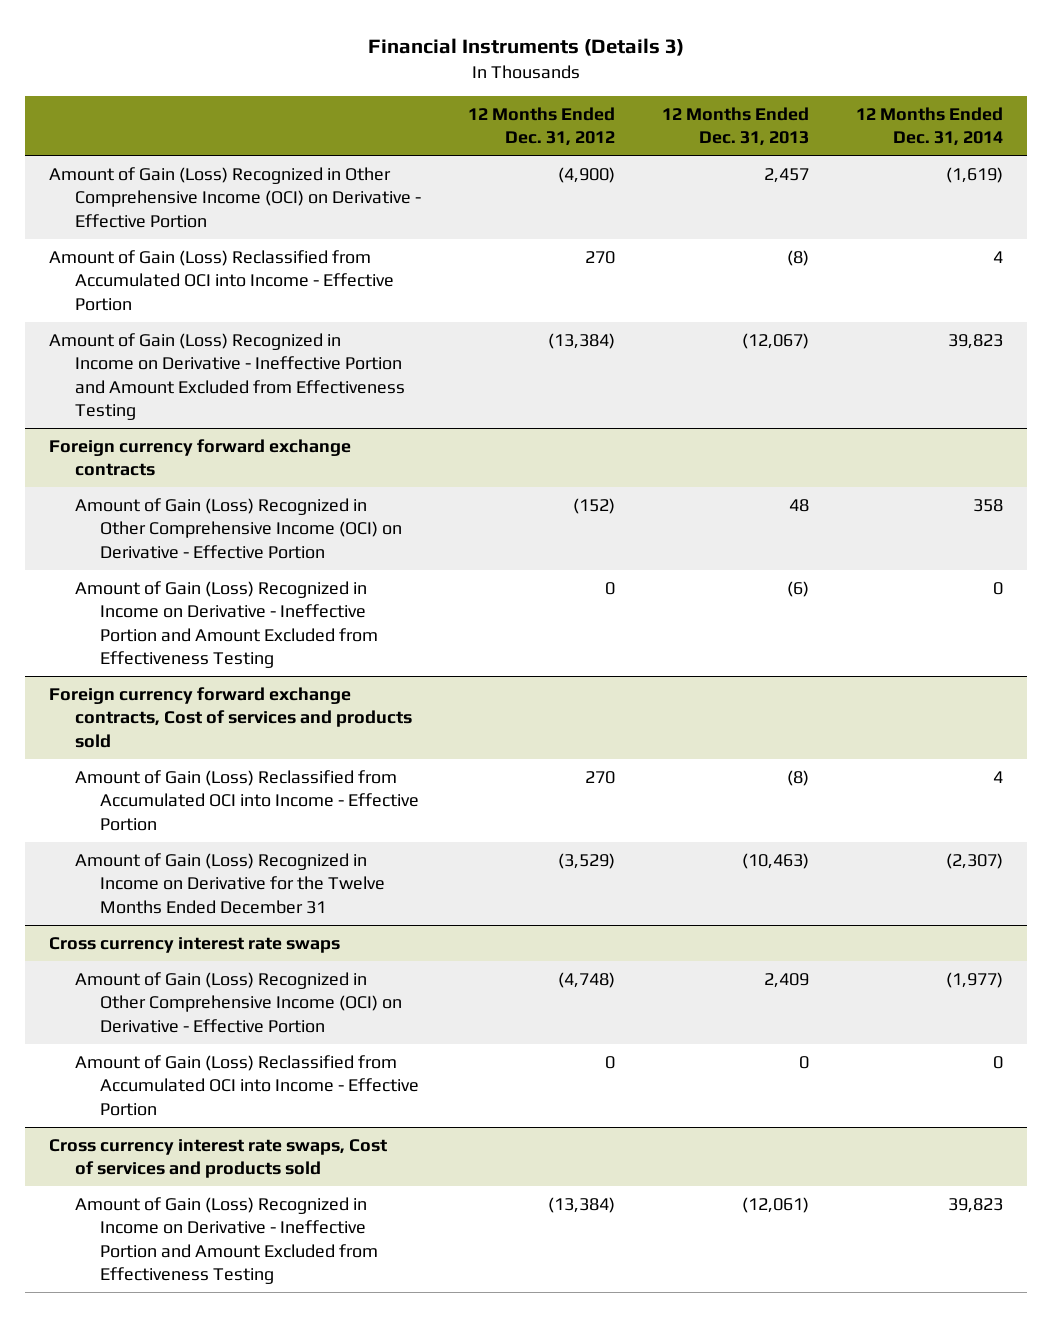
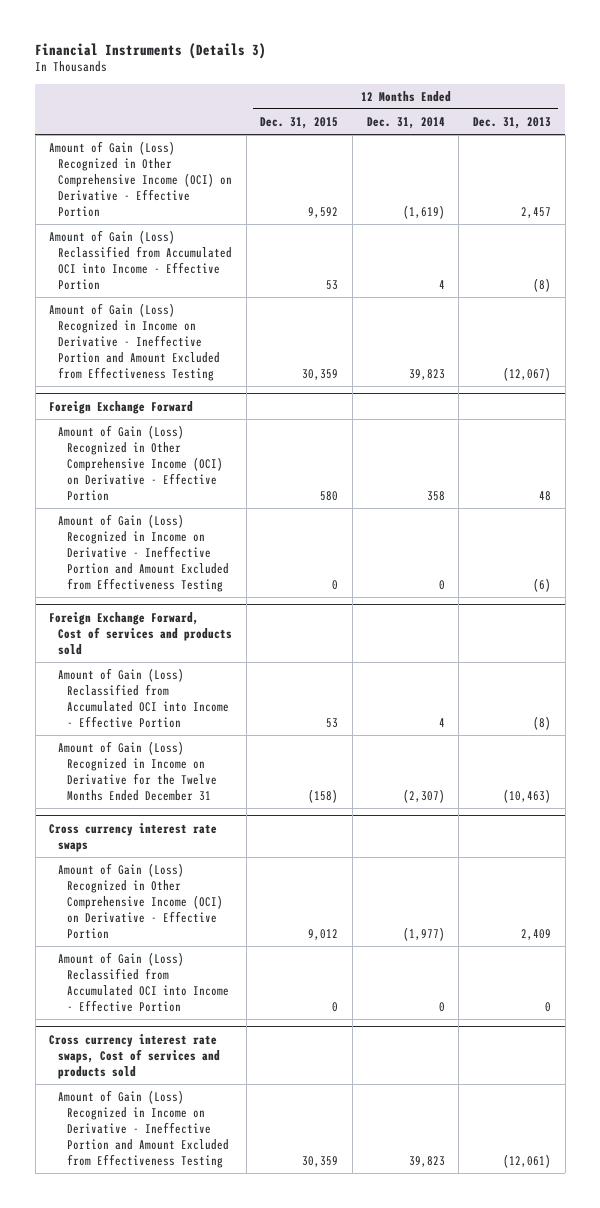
[467,106,615,146] 12 Months Ended Dec. 31, 2012 -> none
none -> [260,116,339,129] Dec. 31, 2015
[49,438,352,477] Foreign currency forward exchange contracts -> [49,400,194,414] Foreign Exchange Forward
[49,686,412,748] Foreign currency forward exchange contracts, Cost of services and products sold -> [49,611,233,655] Foreign Exchange Forward, Cost of services and products sold

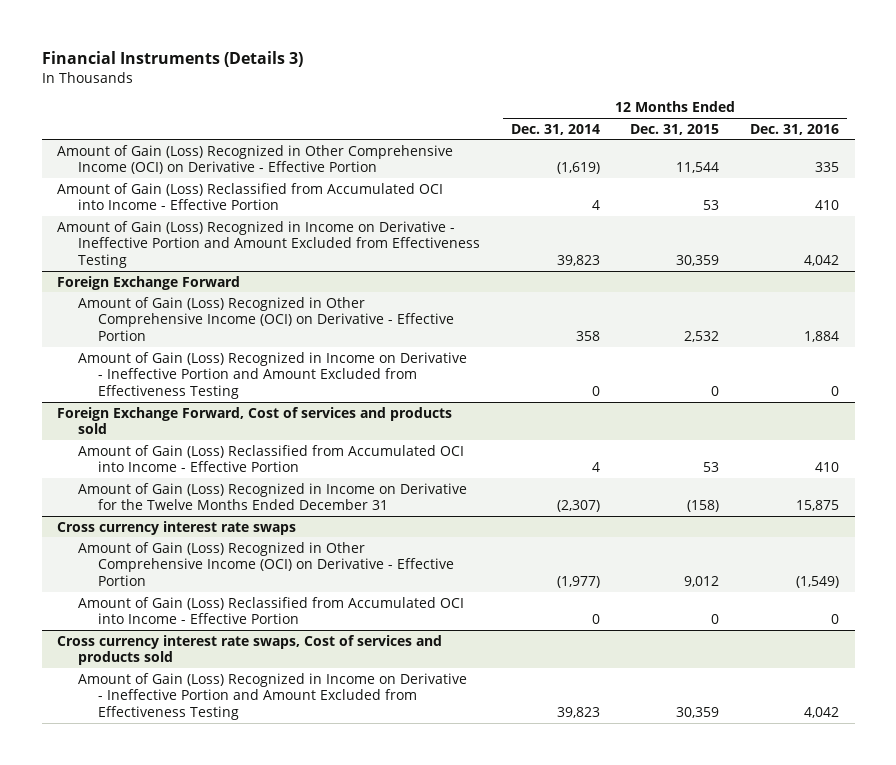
[473,116,552,129] Dec. 31, 2013 -> none
none -> [750,123,840,135] Dec. 31, 2016
[308,206,339,218] 9,592 -> [676,162,720,174] 11,544
[320,490,339,501] 580 -> [684,331,720,343] 2,532

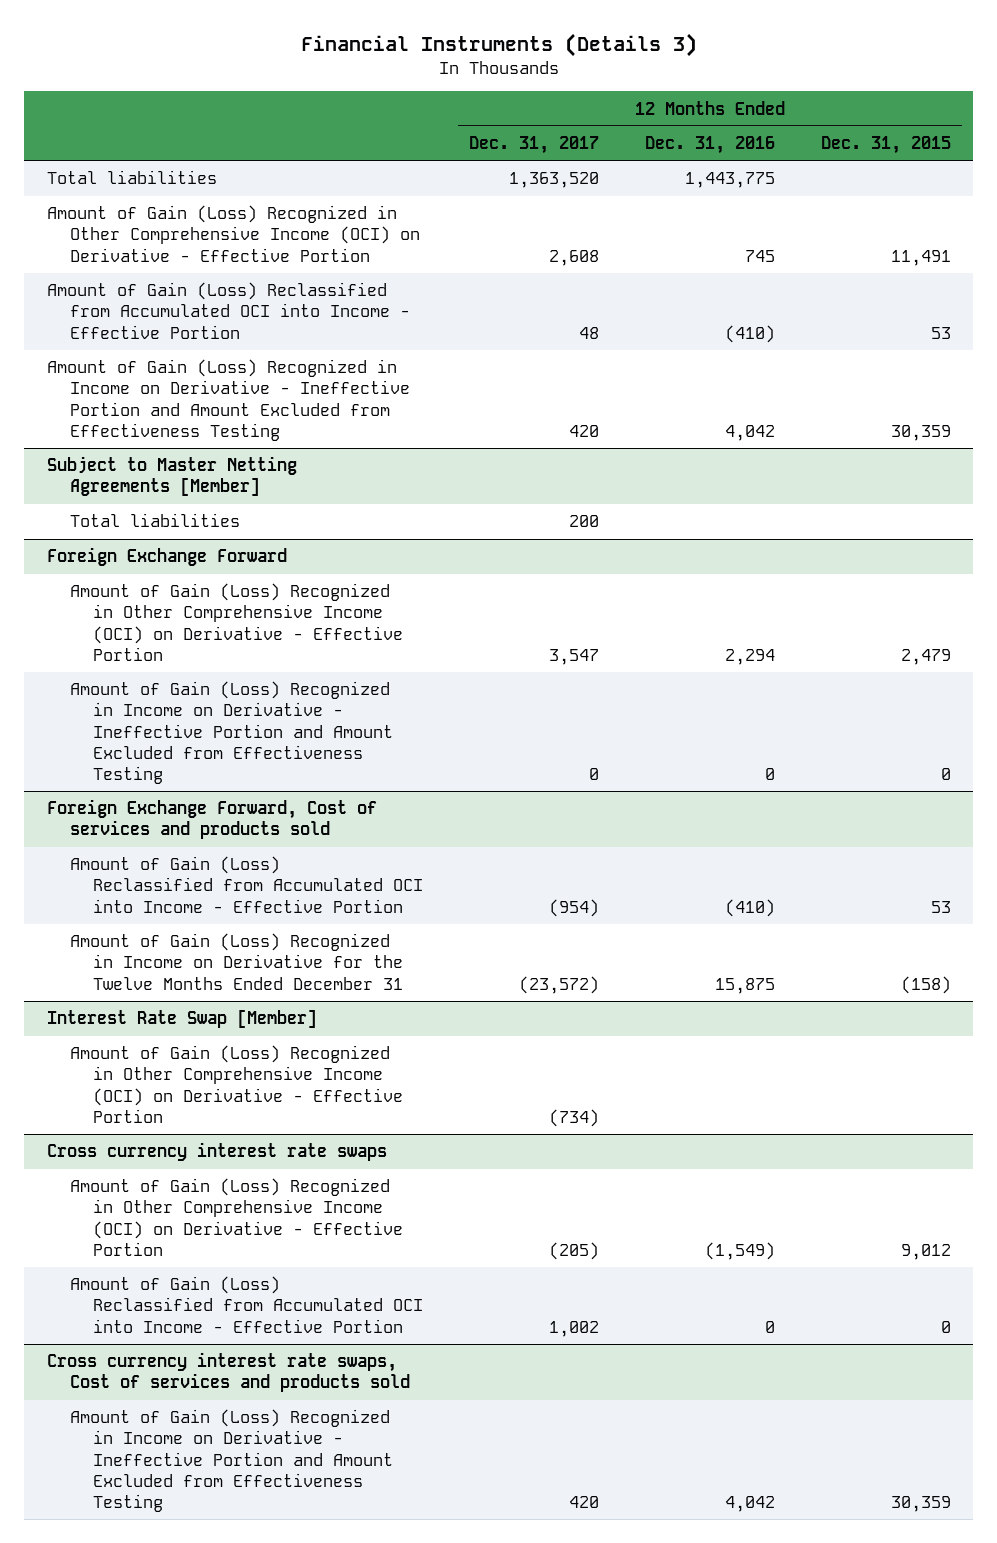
[510,123,600,135] Dec. 31, 2014 -> none
none -> [469,136,600,155] Dec. 31, 2017
none -> [46,170,217,185] Total liabilities
[676,162,720,174] 11,544 -> [890,249,951,266] 11,491
[815,162,840,173] 335 -> [744,249,775,262] 745
[815,200,840,211] 410 -> [724,324,775,343] (410)
none -> [46,456,297,497] Subject to Master Netting Agreements [Member]
none -> [70,513,241,528] Total liabilities
[684,331,720,343] 2,532 -> [900,648,951,665] 2,479
[804,331,840,343] 1,884 -> [724,648,775,665] 2,294
[815,462,840,473] 410 -> [724,898,775,917] (410)
none -> [46,1009,317,1029] Interest Rate Swap [Member]
none -> [70,1045,404,1123] Amount of Gain (Loss) Recognized in Other Comprehensive Income (OCI) on Derivative - Effective Portion

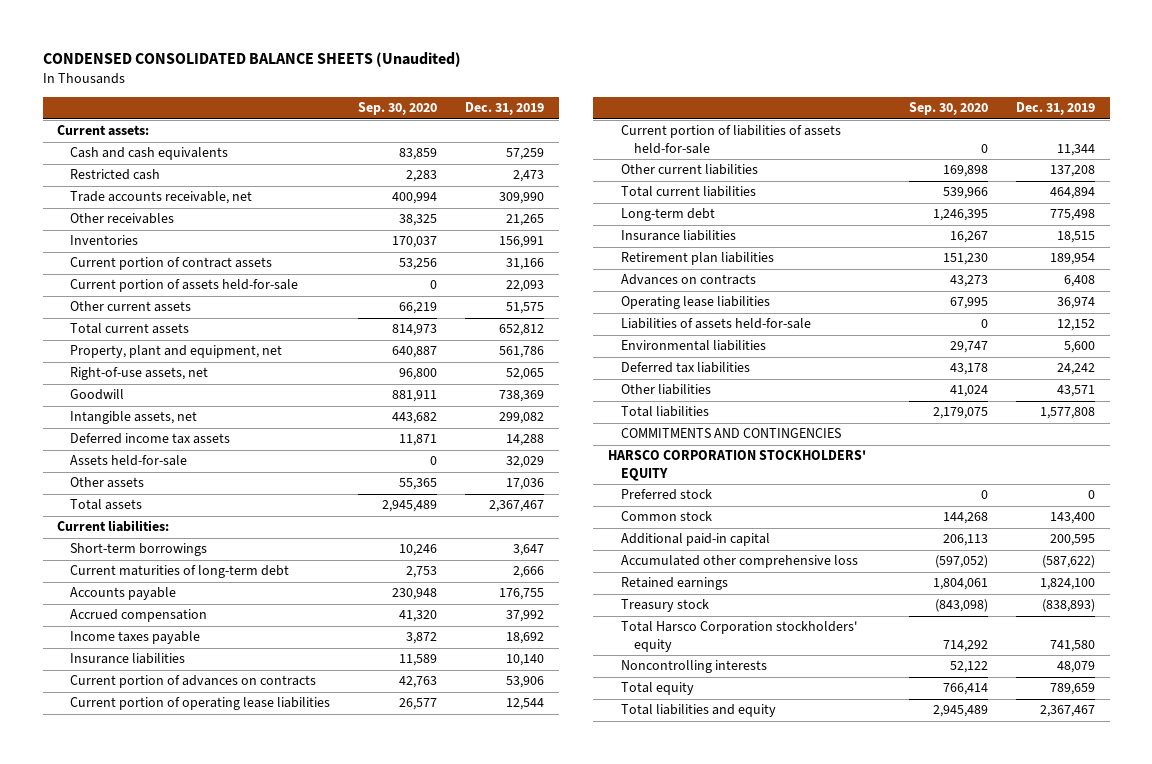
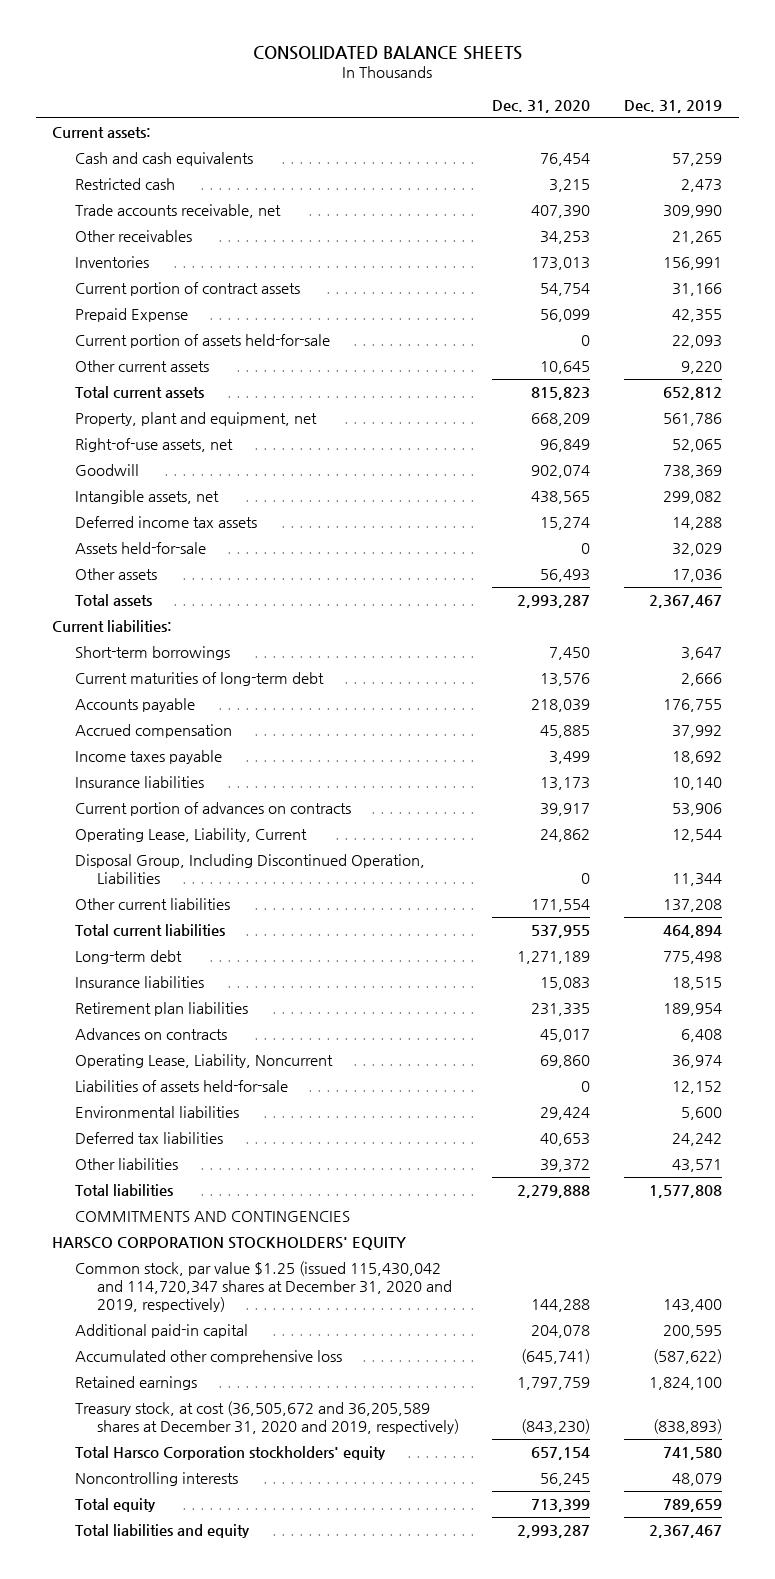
[42,52,461,68] CONDENSED CONSOLIDATED BALANCE SHEETS (Unaudited) -> [253,45,523,60] CONSOLIDATED BALANCE SHEETS
[358,102,438,116] Sep. 30, 2020 -> none
none -> [492,99,591,113] Dec. 31, 2020
none -> [74,308,188,323] Prepaid Expense
[506,302,545,315] 51,575 -> [681,361,723,375] 9,220
[69,697,330,711] Current portion of operating lease liabilities -> [74,828,307,843] Operating Lease, Liability, Current
[620,125,841,154] Current portion of liabilities of assets held-for-sale -> [74,854,425,884] Disposal Group, Including Discontinued Operation, Liabilities
[620,296,770,310] Operating lease liabilities -> [74,1054,333,1069] Operating Lease, Liability, Noncurrent
[620,489,712,501] Preferred stock -> none
[620,511,712,522] Common stock -> [74,1261,452,1312] Common stock, par value $1.25 (issued 115,430,042 and 114,720,347 shares at December 31, 2020 and 2019, respectively)
[620,599,709,613] Treasury stock -> [74,1401,459,1434] Treasury stock, at cost (36,505,672 and 36,205,589 shares at December 31, 2020 and 2019, respectively)

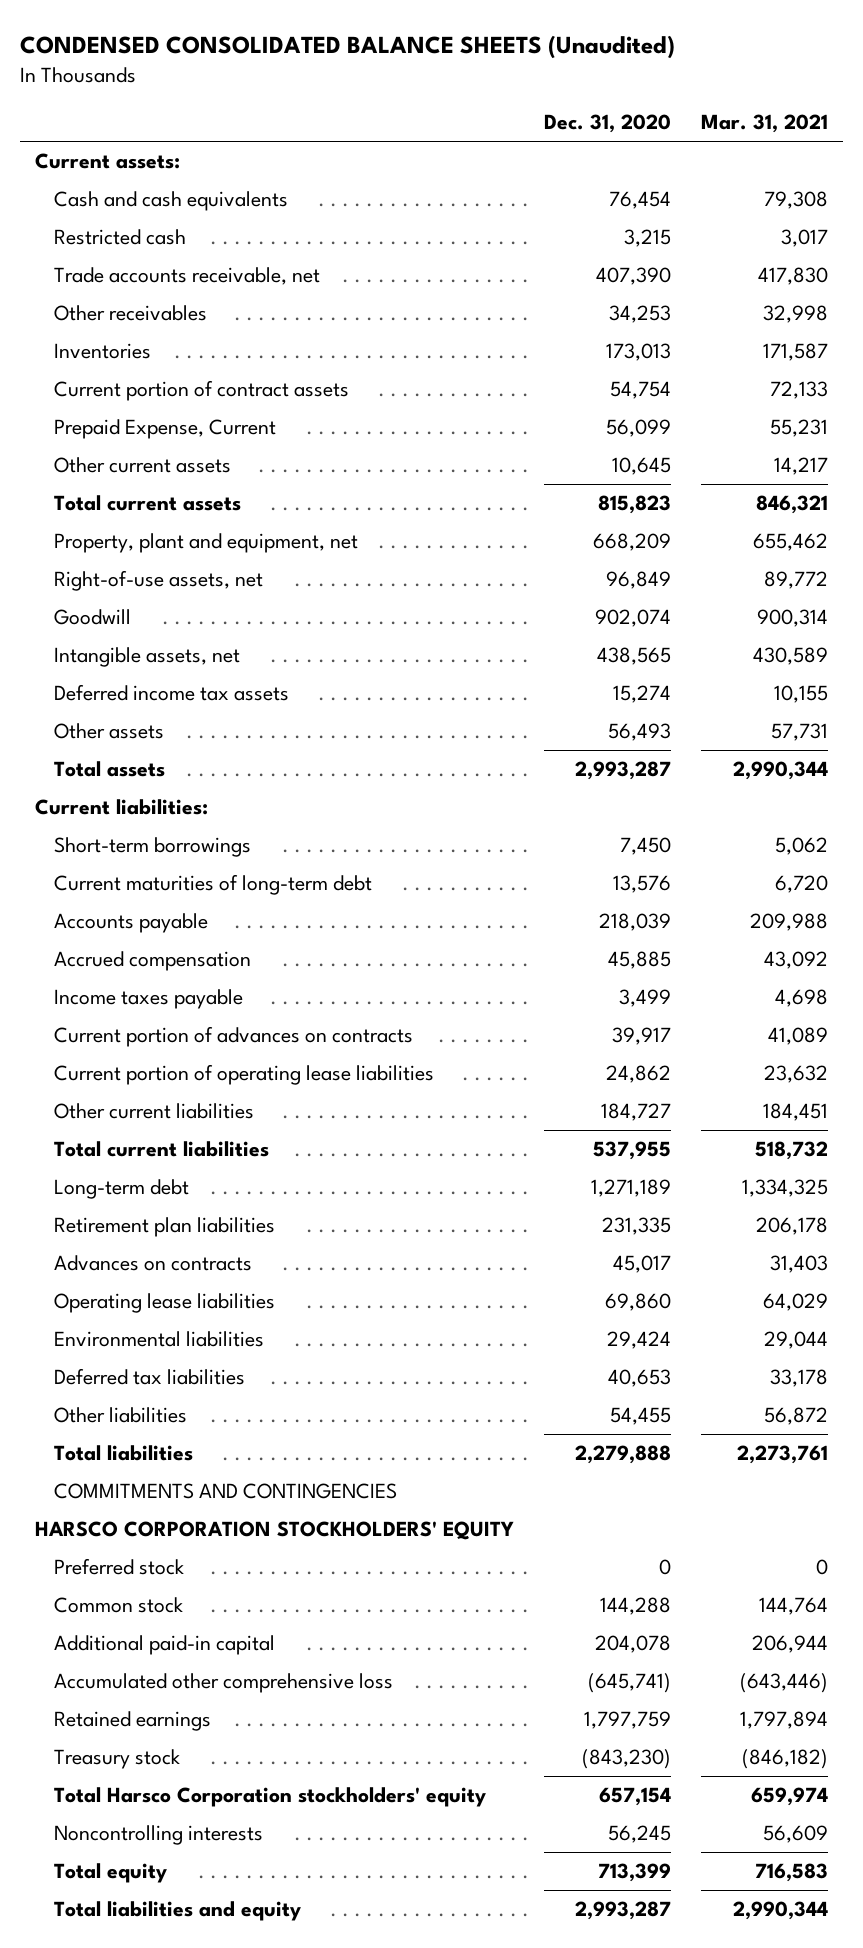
[253,45,523,60] CONSOLIDATED BALANCE SHEETS -> [19,34,675,59] CONDENSED CONSOLIDATED BALANCE SHEETS (Unaudited)
[624,99,723,113] Dec. 31, 2019 -> none
none -> [701,114,829,134] Mar. 31, 2021
[74,334,330,349] Current portion of assets held-for-sale -> none
[74,308,188,323] Prepaid Expense -> [53,419,276,440] Prepaid Expense, Current
[74,542,206,555] Assets held-for-sale -> none
[74,776,204,789] Insurance liabilities -> none
[74,854,425,884] Disposal Group, Including Discontinued Operation, Liabilities -> none
[74,828,307,843] Operating Lease, Liability, Current -> [53,1064,434,1086] Current portion of operating lease liabilities
[531,899,591,913] 171,554 -> [600,1103,671,1122] 184,727
[74,976,204,989] Insurance liabilities -> none
[74,1080,288,1093] Liabilities of assets held-for-sale -> none
[74,1054,333,1069] Operating Lease, Liability, Noncurrent -> [53,1293,275,1314] Operating lease liabilities
[540,1159,591,1173] 39,372 -> [609,1407,671,1426] 54,455
none -> [53,1558,184,1576] Preferred stock
[74,1261,452,1312] Common stock, par value $1.25 (issued 115,430,042 and 114,720,347 shares at December 31, 2020 and 2019, respectively) -> [53,1597,183,1614] Common stock
[74,1401,459,1434] Treasury stock, at cost (36,505,672 and 36,205,589 shares at December 31, 2020 and 2019, respectively) -> [53,1749,180,1770] Treasury stock

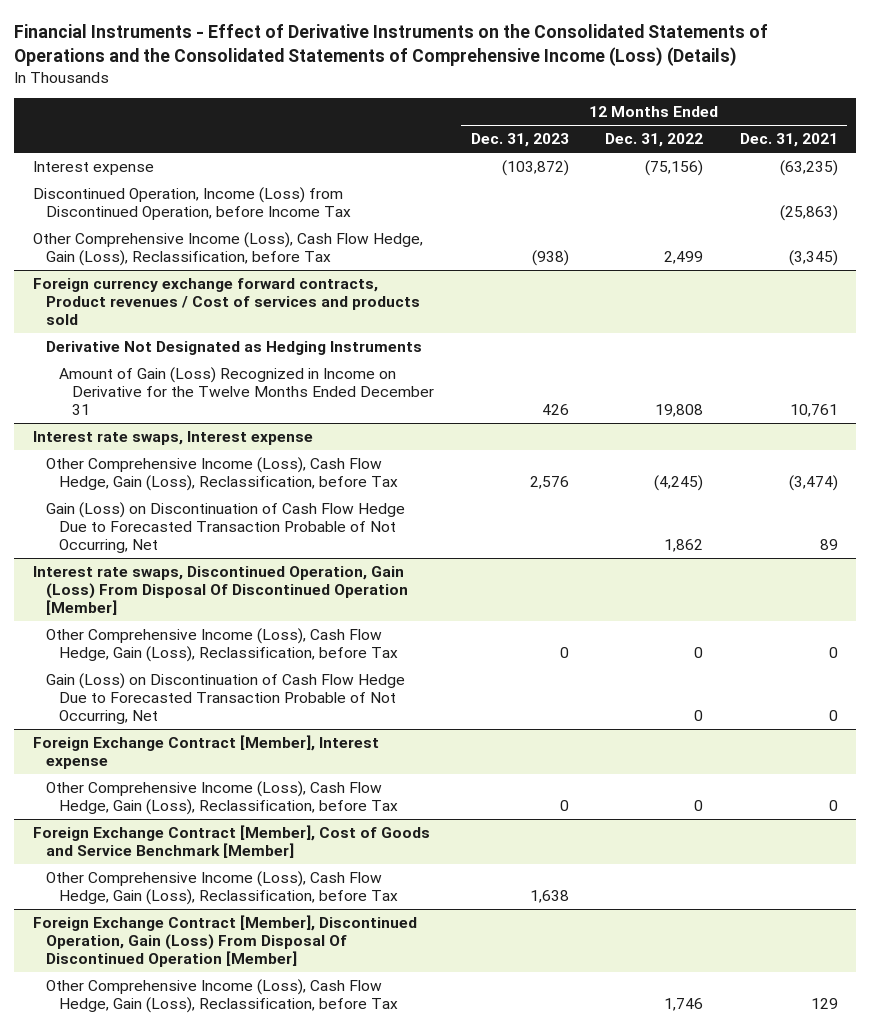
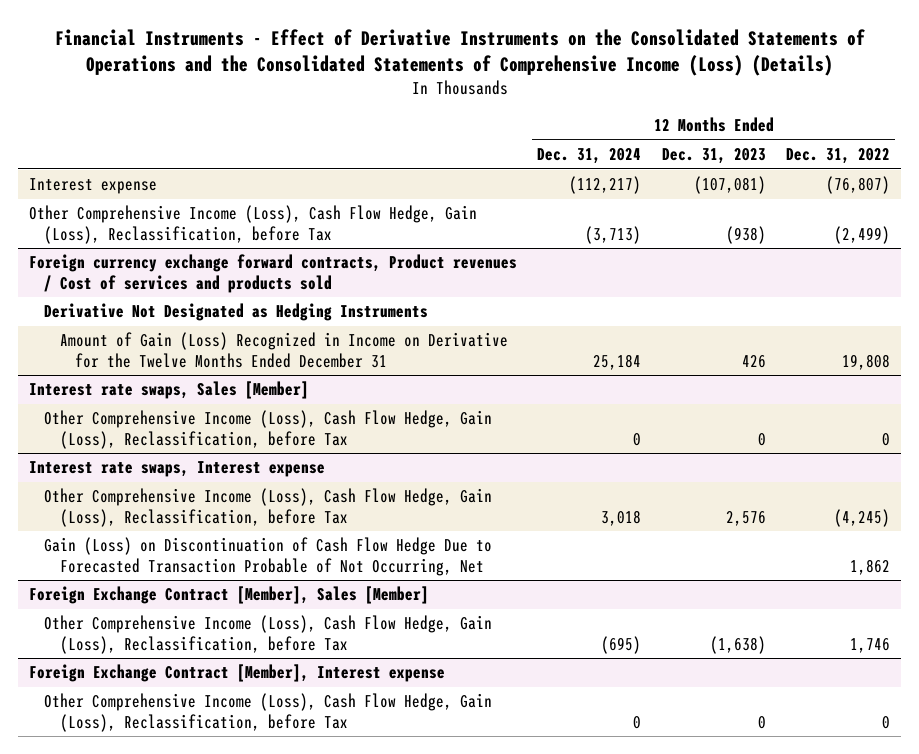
[739,133,838,148] Dec. 31, 2021 -> none
none -> [537,148,642,165] Dec. 31, 2024
[32,187,351,220] Discontinued Operation, Income (Loss) from Discontinued Operation, before Income Tax -> none
[501,160,569,177] (103,872) -> [693,176,766,195] (107,081)
[645,160,704,177] (75,156) -> [826,176,891,195] (76,807)
[664,250,704,264] 2,499 -> [834,225,891,244] (2,499)
none -> [28,381,309,400] Interest rate swaps, Sales [Member]
none -> [44,410,493,449] Other Comprehensive Income (Loss), Cash Flow Hedge, Gain (Loss), Reclassification, before Tax
[32,566,408,615] Interest rate swaps, Discontinued Operation, Gain (Loss) From Disposal Of Discontinued Operation [Member] -> none
[45,673,405,724] Gain (Loss) on Discontinuation of Cash Flow Hedge Due to Forecasted Transaction Probable of Not Occurring, Net -> none
none -> [28,586,429,605] Foreign Exchange Contract [Member], Sales [Member]
[559,646,569,658] 0 -> [709,635,766,654] (1,638)
[694,646,704,658] 0 -> [850,637,891,653] 1,746
[32,825,430,858] Foreign Exchange Contract [Member], Cost of Goods and Service Benchmark [Member] -> none
[45,871,398,905] Other Comprehensive Income (Loss), Cash Flow Hedge, Gain (Loss), Reclassification, before Tax -> none
[32,915,417,967] Foreign Exchange Contract [Member], Discontinued Operation, Gain (Loss) From Disposal Of Discontinued Operation [Member] -> none
[45,979,398,1013] Other Comprehensive Income (Loss), Cash Flow Hedge, Gain (Loss), Reclassification, before Tax -> none

